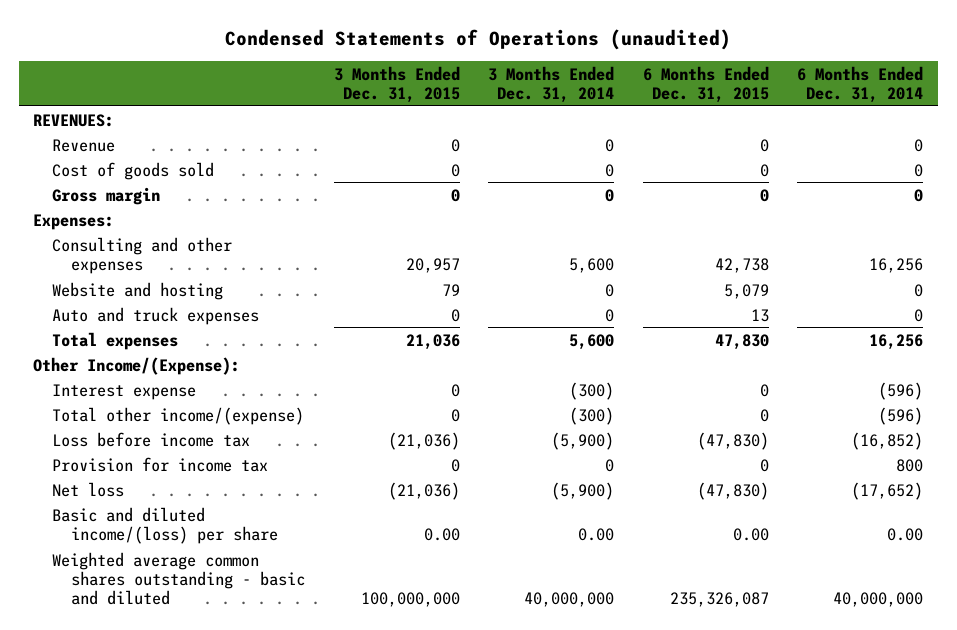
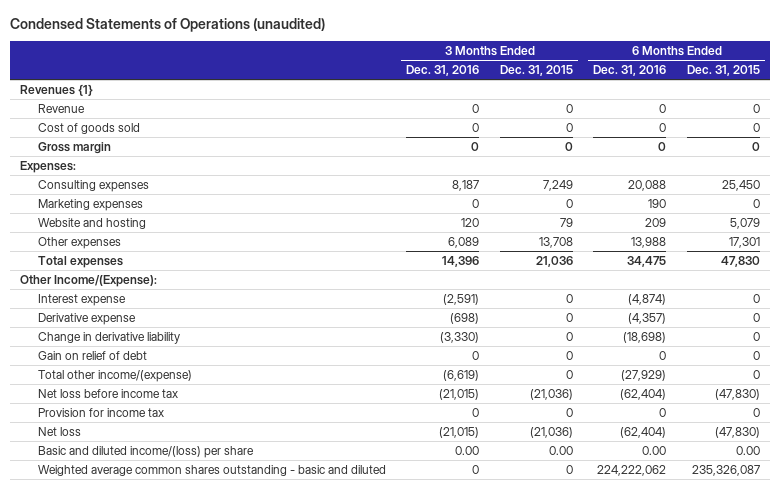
[488,65,615,103] 3 Months Ended Dec. 31, 2014 -> none
[797,65,924,103] 6 Months Ended Dec. 31, 2014 -> none
none -> [406,65,480,77] Dec. 31, 2016
none -> [593,65,667,77] Dec. 31, 2016
[33,113,115,127] REVENUES: -> [20,83,94,96] Revenues {1}
[52,236,233,274] Consulting and other expenses -> [37,179,149,192] Consulting expenses
[405,257,460,273] 20,957 -> [542,179,573,191] 7,249
[714,257,769,273] 42,738 -> [721,179,760,191] 25,450
none -> [37,198,143,211] Marketing expenses
[52,306,260,325] Auto and truck expenses -> none
none -> [37,236,121,249] Other expenses
none -> [37,312,136,325] Derivative expense
none -> [37,331,180,344] Change in derivative liability
none -> [37,350,147,360] Gain on relief of debt
[52,431,251,447] Loss before income tax -> [37,388,178,398] Net loss before income tax
[360,592,460,608] 100,000,000 -> [565,464,573,474] 0

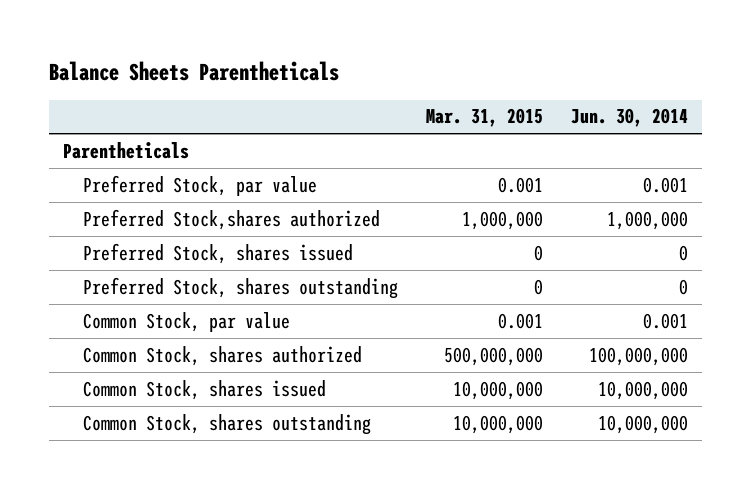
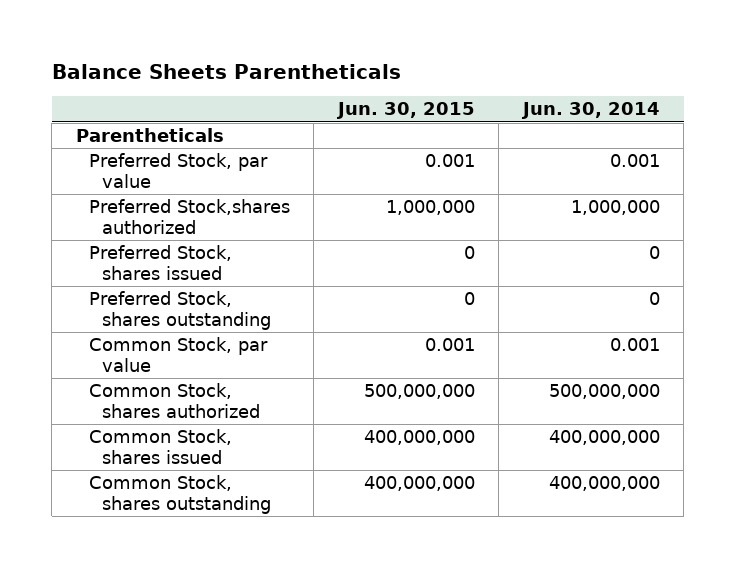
[426,108,544,128] Mar. 31, 2015 -> none
none -> [335,102,475,120] Jun. 30, 2015
[589,346,689,366] 100,000,000 -> [548,384,660,400] 500,000,000
[598,380,689,400] 10,000,000 -> [548,430,660,446] 400,000,000
[598,414,689,434] 10,000,000 -> [548,476,660,492] 400,000,000

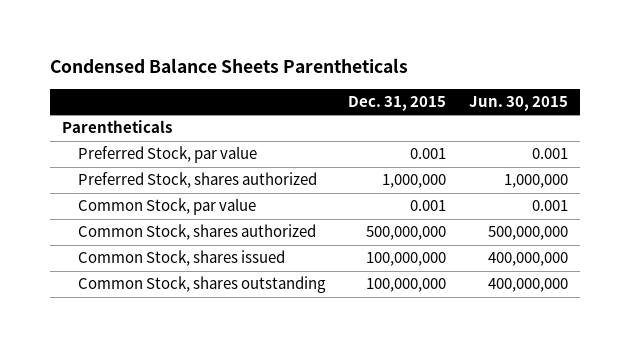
[51,63,401,79] Balance Sheets Parentheticals -> [50,58,409,74] Condensed Balance Sheets Parentheticals
[520,102,660,120] Jun. 30, 2014 -> none
none -> [348,95,447,111] Dec. 31, 2015
[88,245,232,280] Preferred Stock, shares issued -> none
[88,291,271,330] Preferred Stock, shares outstanding -> none
[88,199,290,234] Preferred Stock,shares authorized -> [77,172,317,189] Preferred Stock, shares authorized

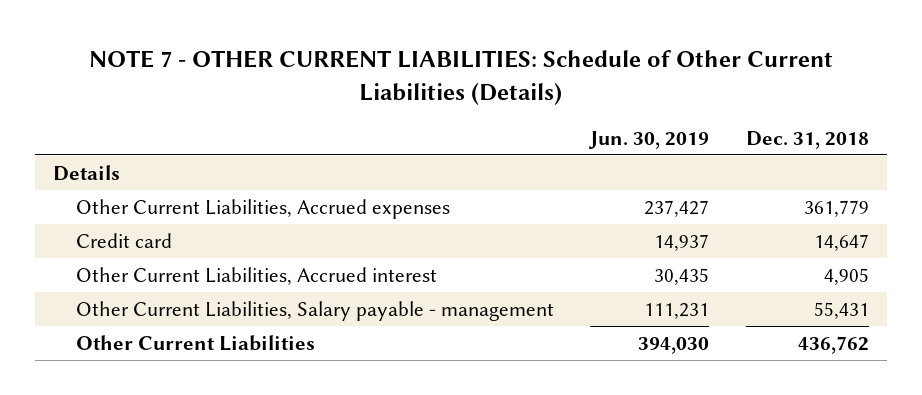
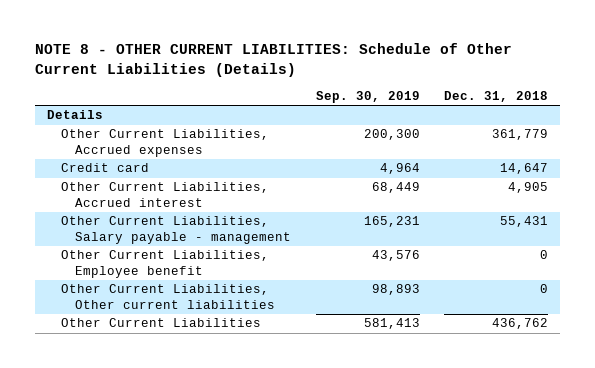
[89,50,834,105] NOTE 7 - OTHER CURRENT LIABILITIES: Schedule of Other Current Liabilities (Details) -> [34,43,512,77] NOTE 8 - OTHER CURRENT LIABILITIES: Schedule of Other Current Liabilities (Details)
[588,130,710,149] Jun. 30, 2019 -> none
none -> [315,90,420,103] Sep. 30, 2019
none -> [61,250,270,278] Other Current Liabilities, Employee benefit
none -> [61,284,276,309] Other Current Liabilities, Other current liabilities

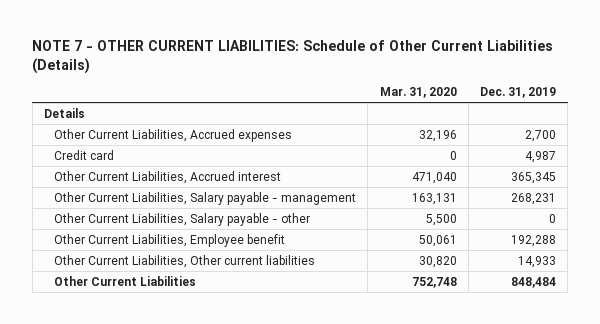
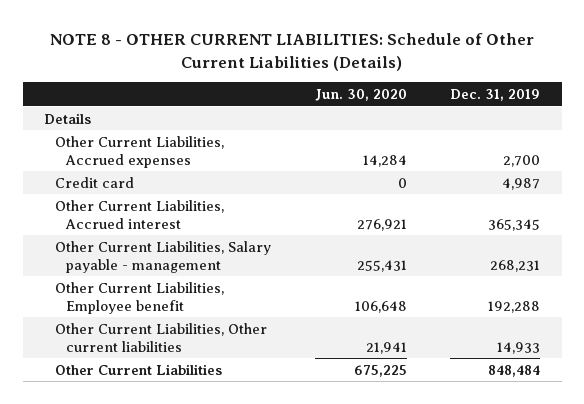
[32,40,554,74] NOTE 7 - OTHER CURRENT LIABILITIES: Schedule of Other Current Liabilities (Details) -> [50,33,535,71] NOTE 8 - OTHER CURRENT LIABILITIES: Schedule of Other Current Liabilities (Details)
[379,87,457,99] Mar. 31, 2020 -> none
none -> [314,88,407,101] Jun. 30, 2020
[53,212,310,226] Other Current Liabilities, Salary payable - other -> none

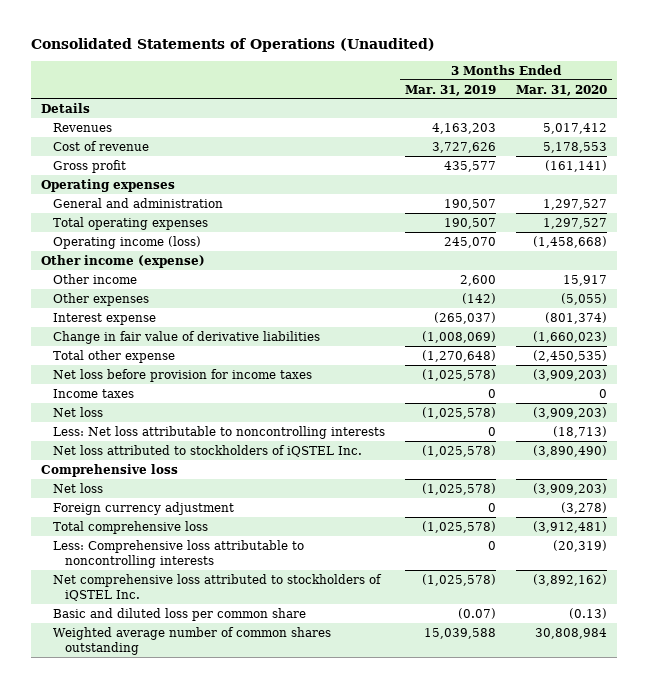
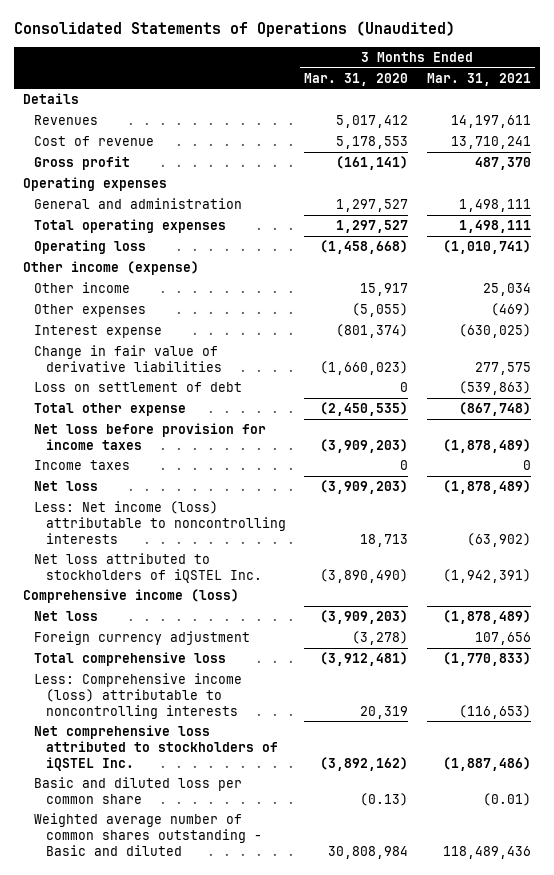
[404,84,496,96] Mar. 31, 2019 -> none
none -> [426,72,531,86] Mar. 31, 2021
[52,235,201,249] Operating income (loss) -> [34,240,147,255] Operating loss
none -> [34,382,243,393] Loss on settlement of debt
[52,425,385,439] Less: Net loss attributable to noncontrolling interests -> [34,501,286,544] Less: Net income (loss) attributable to noncontrolling interests
[552,425,607,438] (18,713) -> [360,533,409,547] 18,713
[40,463,178,477] Comprehensive loss -> [22,589,239,604] Comprehensive income (loss)
[52,539,304,568] Less: Comprehensive loss attributable to noncontrolling interests -> [34,673,243,719] Less: Comprehensive income (loss) attributable to noncontrolling interests
[552,539,607,552] (20,319) -> [360,705,409,719] 20,319
[52,626,331,655] Weighted average number of common shares outstanding -> [34,813,262,856] Weighted average number of common shares outstanding - Basic and diluted

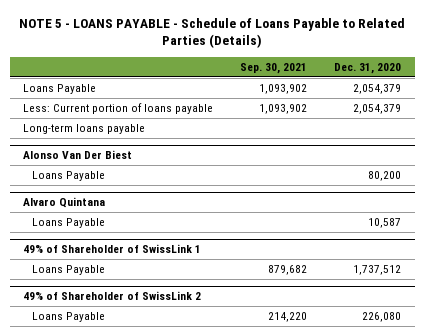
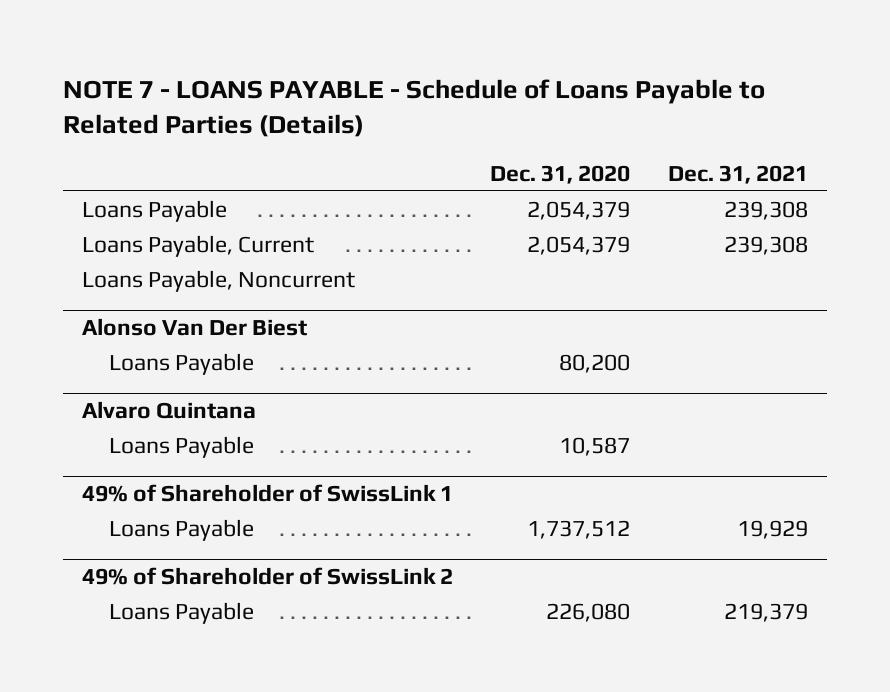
[19,17,406,49] NOTE 5 - LOANS PAYABLE - Schedule of Loans Payable to Related Parties (Details) -> [62,79,765,138] NOTE 7 - LOANS PAYABLE - Schedule of Loans Payable to Related Parties (Details)
[240,62,308,74] Sep. 30, 2021 -> none
none -> [668,164,809,184] Dec. 31, 2021
[23,103,214,115] Less: Current portion of loans payable -> [81,234,314,257] Loans Payable, Current
[23,124,146,135] Long-term loans payable -> [81,269,355,292] Loans Payable, Noncurrent

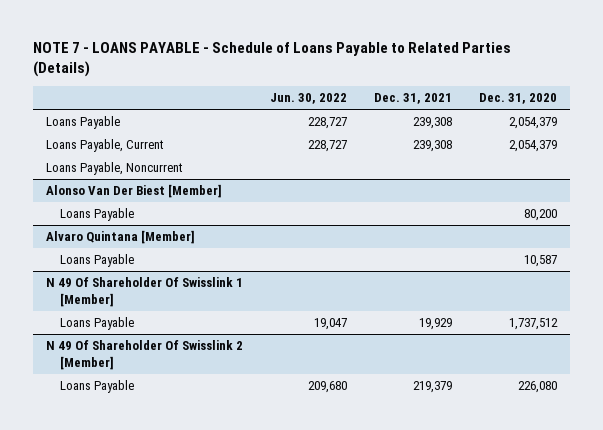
none -> [270,93,348,105] Jun. 30, 2022
[81,318,307,337] Alonso Van Der Biest -> [46,184,223,199] Alonso Van Der Biest [Member]
[81,401,256,420] Alvaro Quintana -> [46,230,196,245] Alvaro Quintana [Member]
[81,484,453,503] 49% of Shareholder of SwissLink 1 -> [46,277,244,307] N 49 Of Shareholder Of Swisslink 1 [Member]
[81,567,453,586] 49% of Shareholder of SwissLink 2 -> [46,340,244,370] N 49 Of Shareholder Of Swisslink 2 [Member]

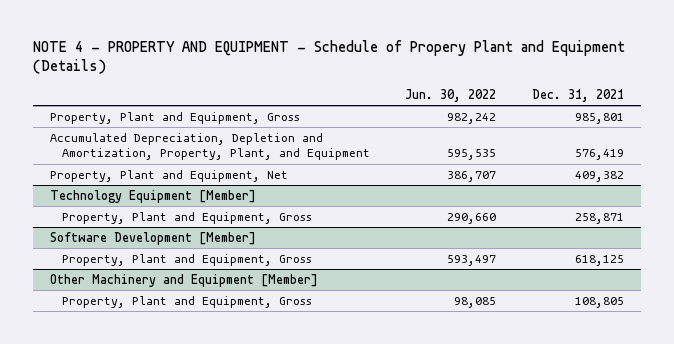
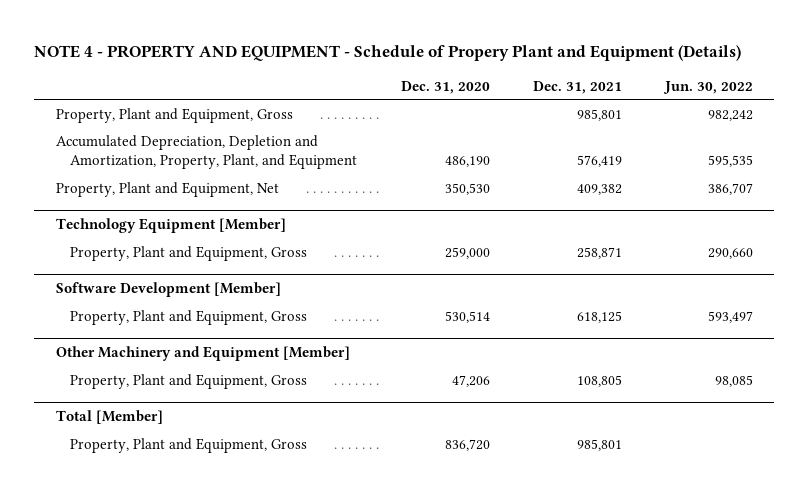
none -> [400,80,490,94] Dec. 31, 2020
none -> [55,410,163,425] Total [Member]
none -> [70,437,308,453] Property, Plant and Equipment, Gross

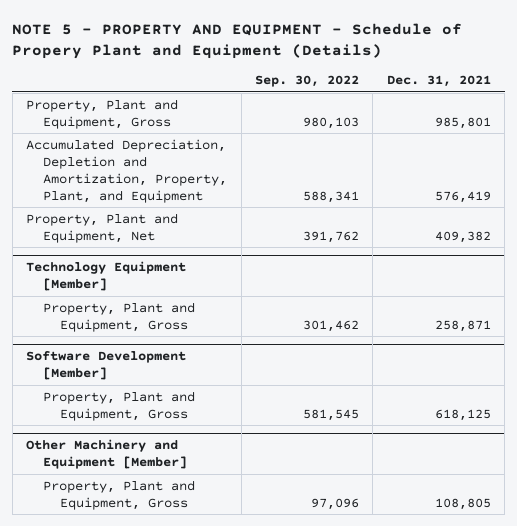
[34,45,742,62] NOTE 4 - PROPERTY AND EQUIPMENT - Schedule of Propery Plant and Equipment (Details) -> [12,22,463,60] NOTE 5 - PROPERTY AND EQUIPMENT - Schedule of Propery Plant and Equipment (Details)
[400,80,490,94] Dec. 31, 2020 -> none
[662,80,753,94] Jun. 30, 2022 -> none
none -> [255,75,360,88] Sep. 30, 2022
[55,410,163,425] Total [Member] -> none
[70,437,308,453] Property, Plant and Equipment, Gross -> none

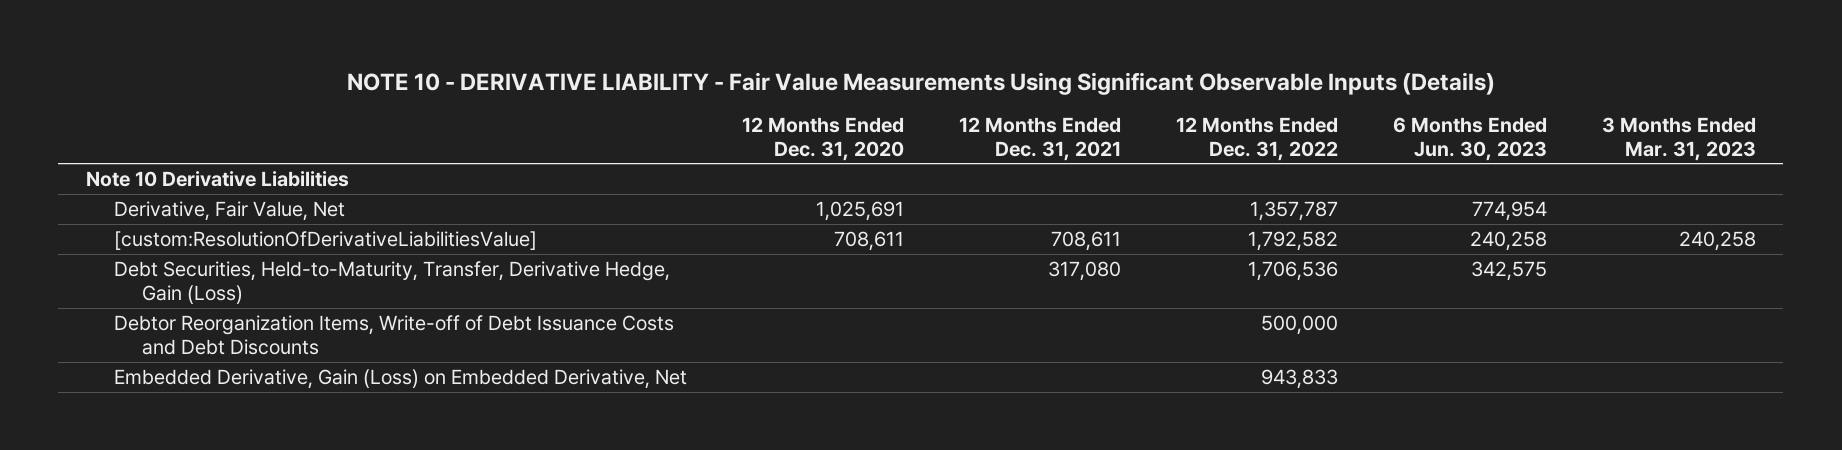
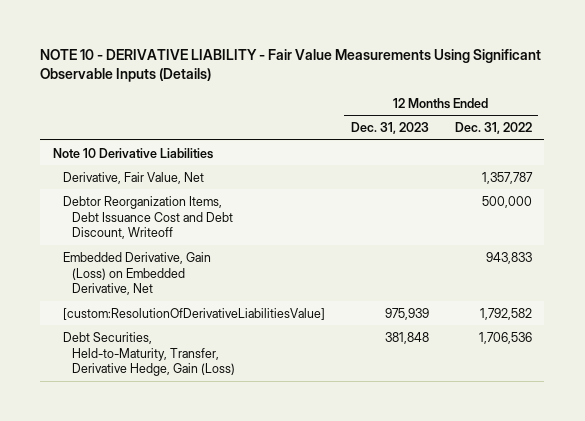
[741,116,904,161] 12 Months Ended Dec. 31, 2020 -> none
[958,116,1121,161] 12 Months Ended Dec. 31, 2021 -> none
[1392,116,1547,161] 6 Months Ended Jun. 30, 2023 -> none
[1601,116,1756,161] 3 Months Ended Mar. 31, 2023 -> none
none -> [350,122,429,135] Dec. 31, 2023
none -> [62,195,234,240] Debtor Reorganization Items, Debt Issuance Cost and Debt Discount, Writeoff
[113,368,687,389] Embedded Derivative, Gain (Loss) on Embedded Derivative, Net -> [62,251,211,296] Embedded Derivative, Gain (Loss) on Embedded Derivative, Net
[113,314,674,355] Debtor Reorganization Items, Write-off of Debt Issuance Costs and Debt Discounts -> none

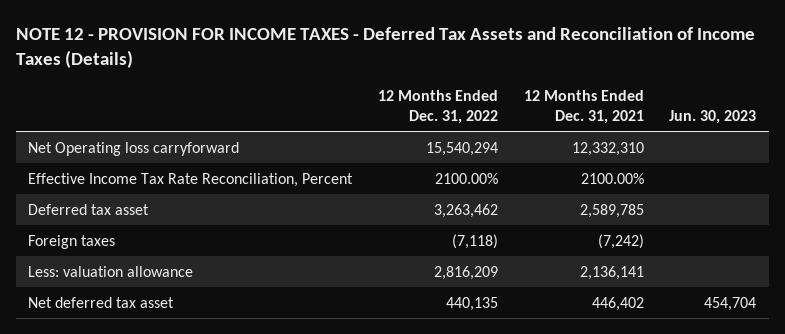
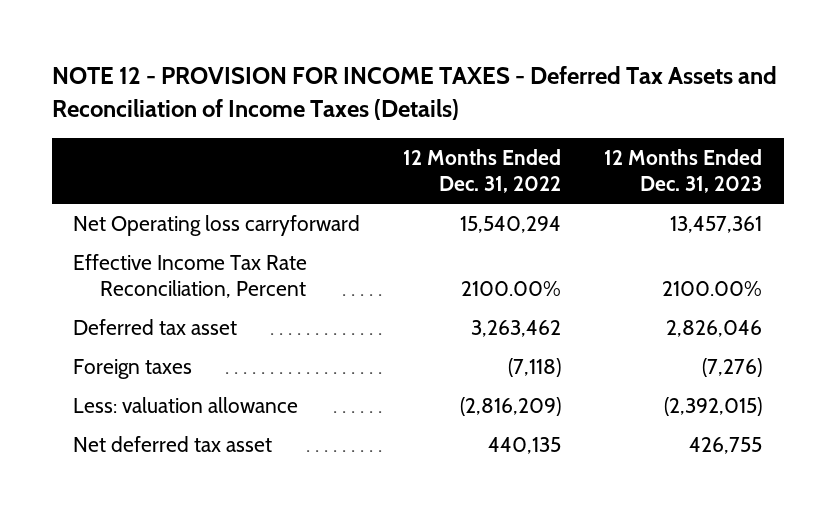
[523,90,644,125] 12 Months Ended Dec. 31, 2021 -> none
[669,110,757,125] Jun. 30, 2023 -> none
none -> [604,149,763,193] 12 Months Ended Dec. 31, 2023
[434,265,499,280] 2,816,209 -> [460,397,562,417] (2,816,209)

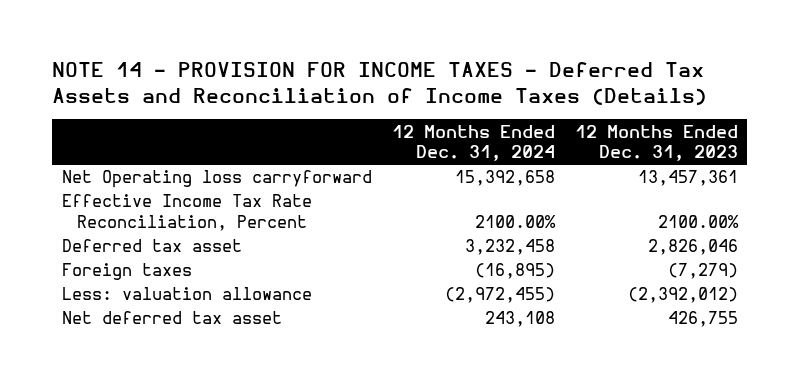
[51,66,777,121] NOTE 12 - PROVISION FOR INCOME TAXES - Deferred Tax Assets and Reconciliation of Income Taxes (Details) -> [51,62,707,106] NOTE 14 - PROVISION FOR INCOME TAXES - Deferred Tax Assets and Reconciliation of Income Taxes (Details)
[403,149,562,193] 12 Months Ended Dec. 31, 2022 -> none
none -> [391,124,555,162] 12 Months Ended Dec. 31, 2024
[702,358,763,378] (7,276) -> [667,263,738,280] (7,279)
[664,397,763,417] (2,392,015) -> [627,287,738,304] (2,392,012)

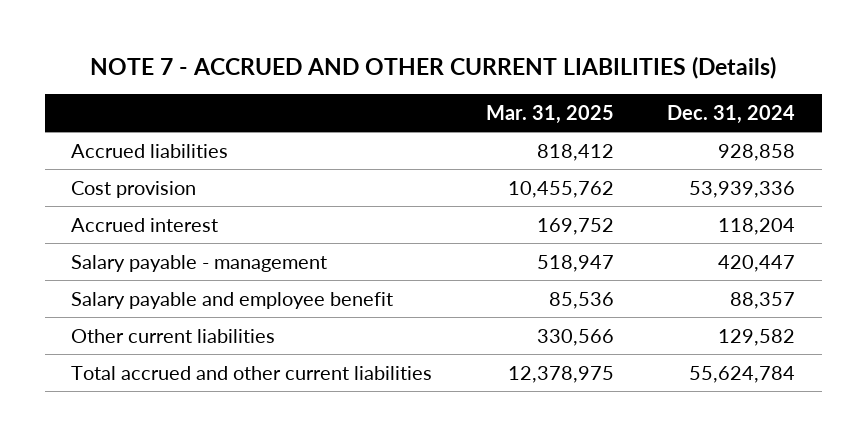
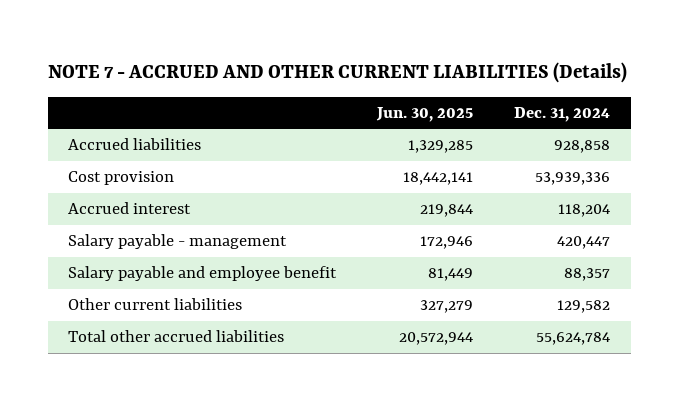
[485,104,614,124] Mar. 31, 2025 -> none
none -> [376,107,474,123] Jun. 30, 2025
[71,365,433,380] Total accrued and other current liabilities -> [68,330,285,343] Total other accrued liabilities

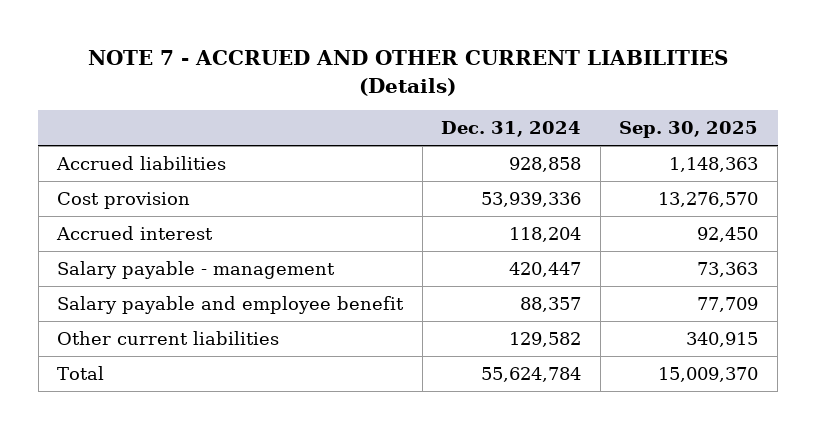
[376,107,474,123] Jun. 30, 2025 -> none
none -> [619,121,759,139] Sep. 30, 2025
[68,330,285,343] Total other accrued liabilities -> [57,365,105,380] Total

